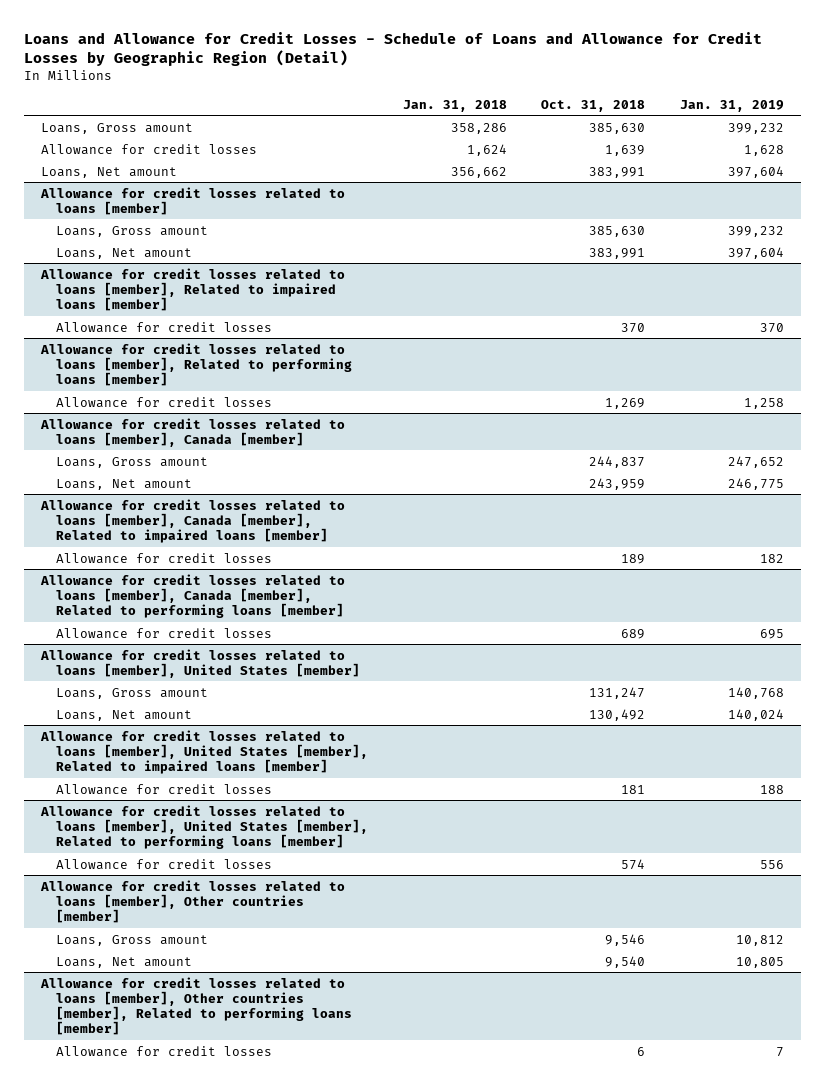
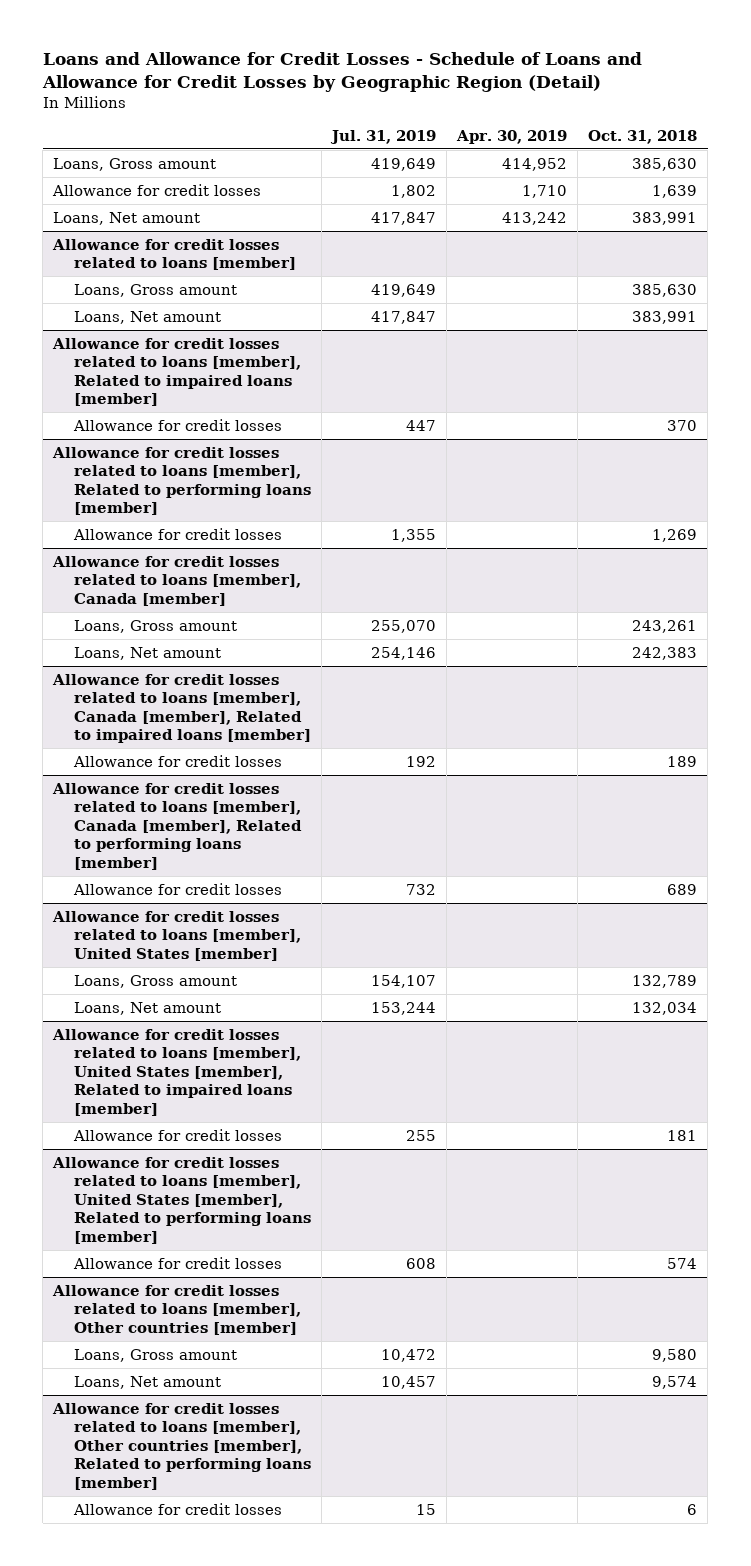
[402,99,507,112] Jan. 31, 2018 -> none
[679,99,784,112] Jan. 31, 2019 -> none
none -> [330,129,437,144] Jul. 31, 2019
none -> [456,129,568,144] Apr. 30, 2019
[589,455,646,468] 244,837 -> [632,619,698,633] 243,261
[589,477,646,490] 243,959 -> [632,646,698,660] 242,383
[589,686,646,699] 131,247 -> [632,974,698,988] 132,789
[589,708,646,721] 130,492 -> [632,1001,698,1015] 132,034
[605,933,646,946] 9,546 -> [652,1348,698,1362] 9,580
[605,955,646,968] 9,540 -> [652,1375,698,1389] 9,574

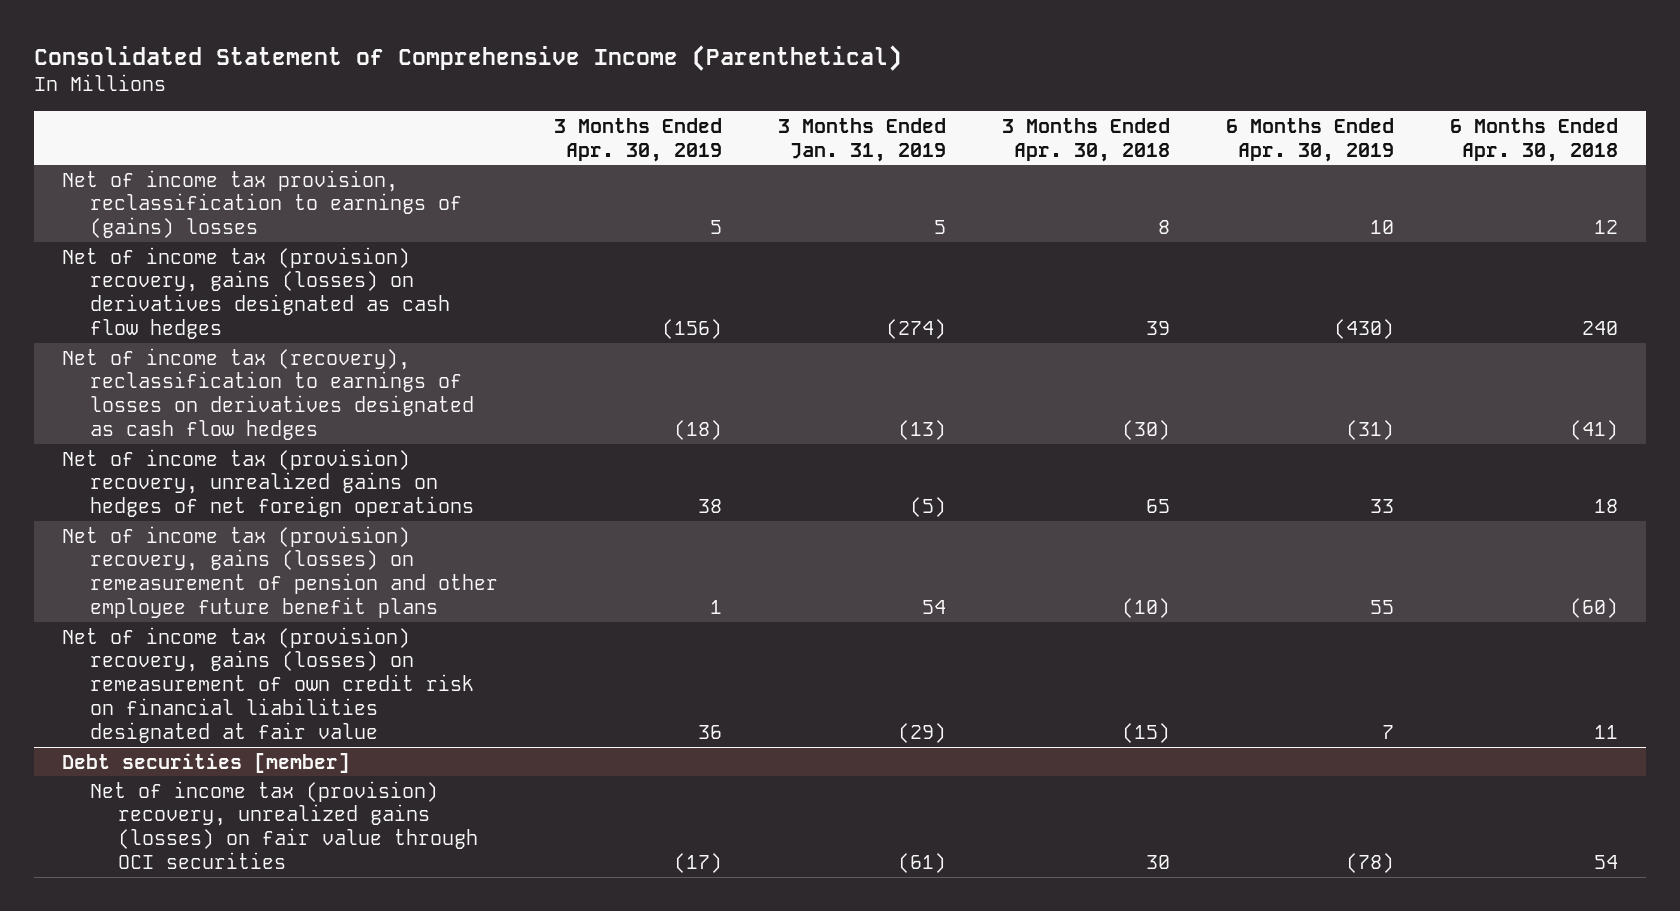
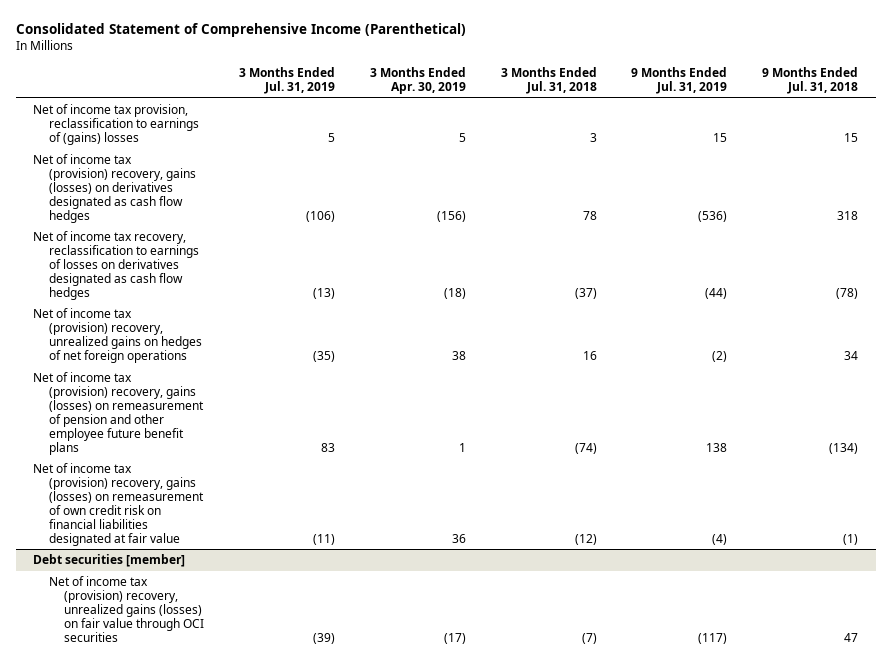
[777,117,946,162] 3 Months Ended Jan. 31, 2019 -> none
[1001,117,1170,162] 3 Months Ended Apr. 30, 2018 -> none
[1225,117,1394,162] 6 Months Ended Apr. 30, 2019 -> none
[1449,117,1618,162] 6 Months Ended Apr. 30, 2018 -> none
none -> [238,67,335,95] 3 Months Ended Jul. 31, 2019
none -> [500,67,597,95] 3 Months Ended Jul. 31, 2018
none -> [631,67,728,95] 9 Months Ended Jul. 31, 2019
none -> [762,67,859,95] 9 Months Ended Jul. 31, 2018
[62,347,474,441] Net of income tax (recovery), reclassification to earnings of losses on derivatives designated as cash flow hedges -> [33,231,199,300] Net of income tax recovery, reclassification to earnings of losses on derivatives designated as cash flow hedges

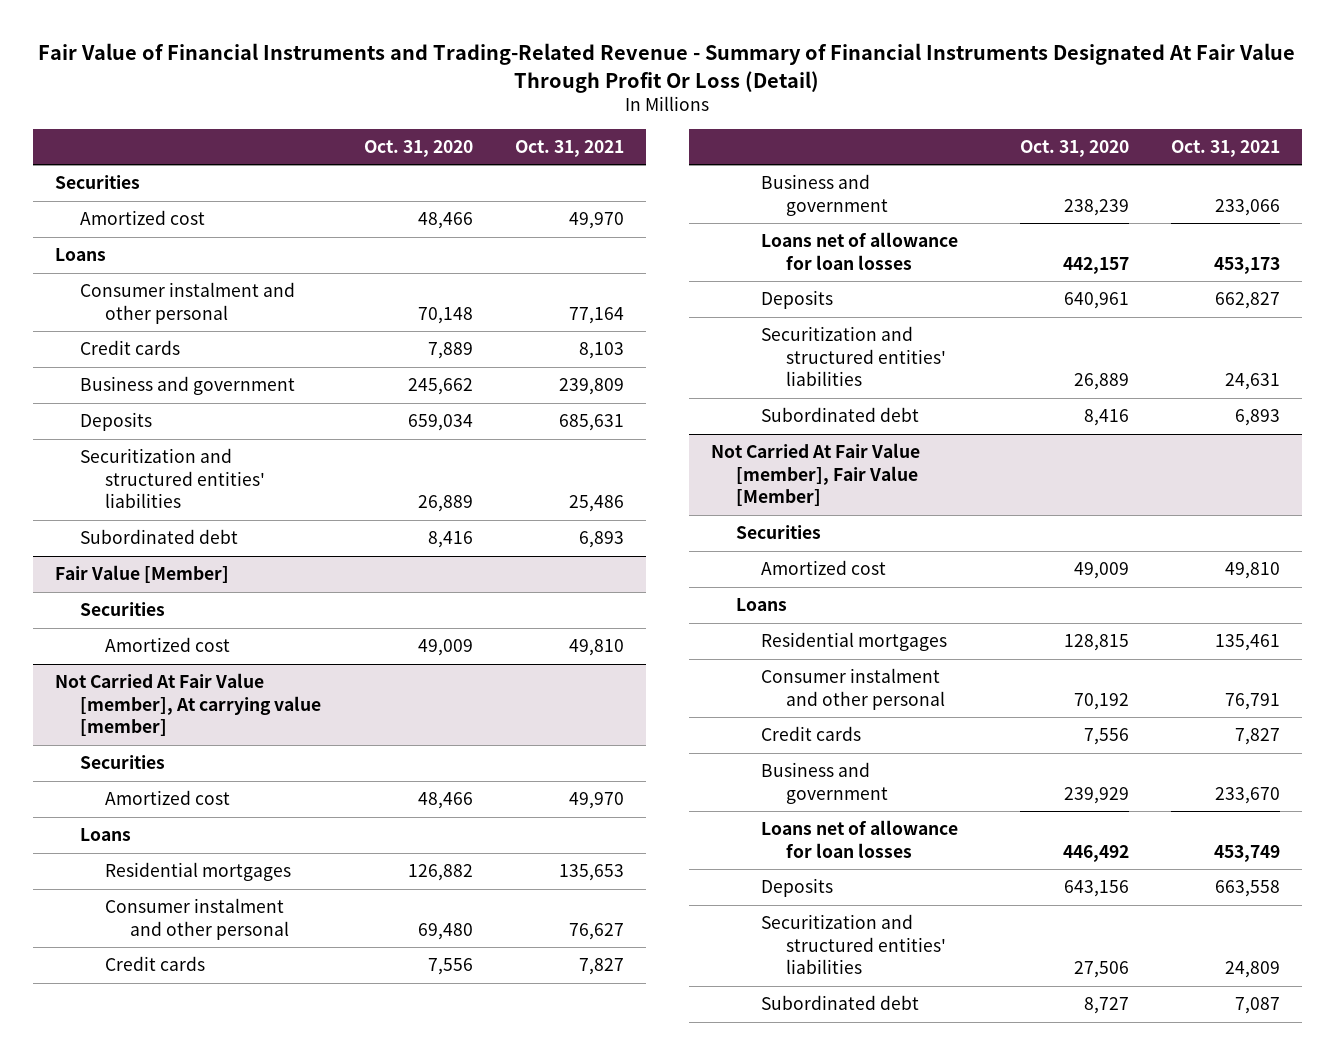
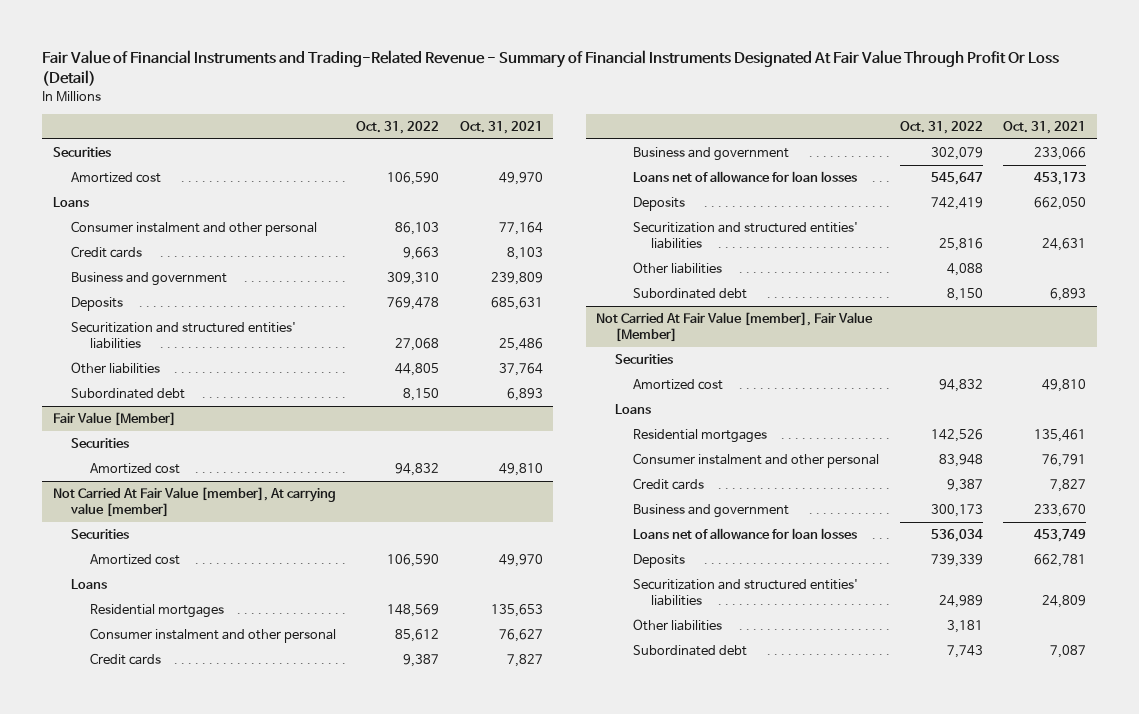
[363,139,473,157] Oct. 31, 2020 -> none
none -> [356,120,440,134] Oct. 31, 2022
none -> [71,362,161,375] Other liabilities
[1215,292,1281,310] 662,827 -> [1034,197,1087,211] 662,050
none -> [633,262,723,275] Other liabilities
[1215,880,1281,898] 663,558 -> [1034,554,1087,568] 662,781
none -> [633,619,723,632] Other liabilities

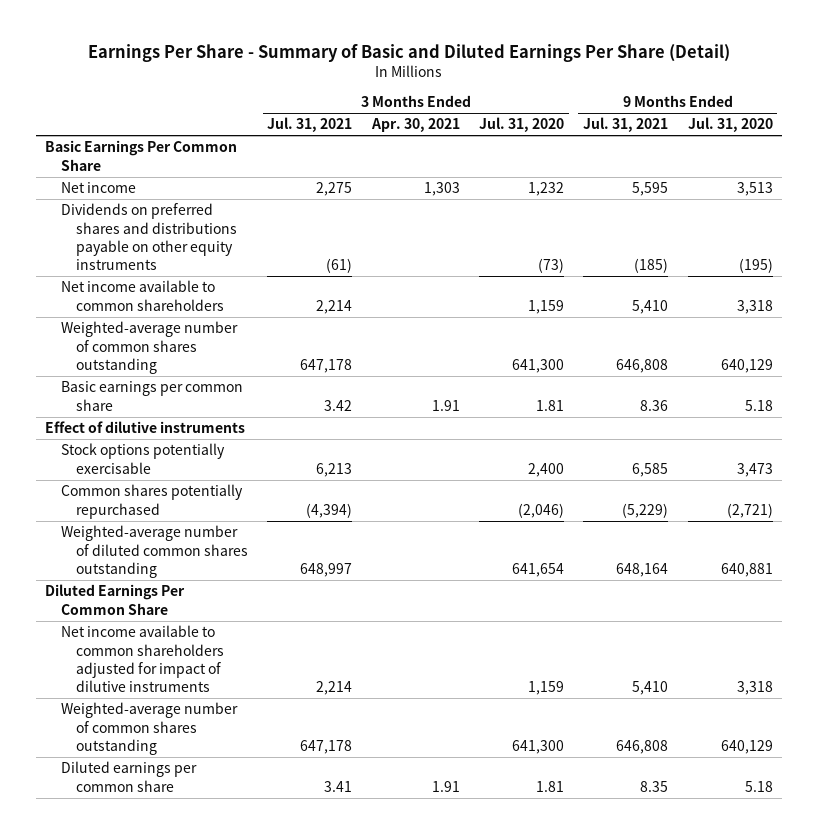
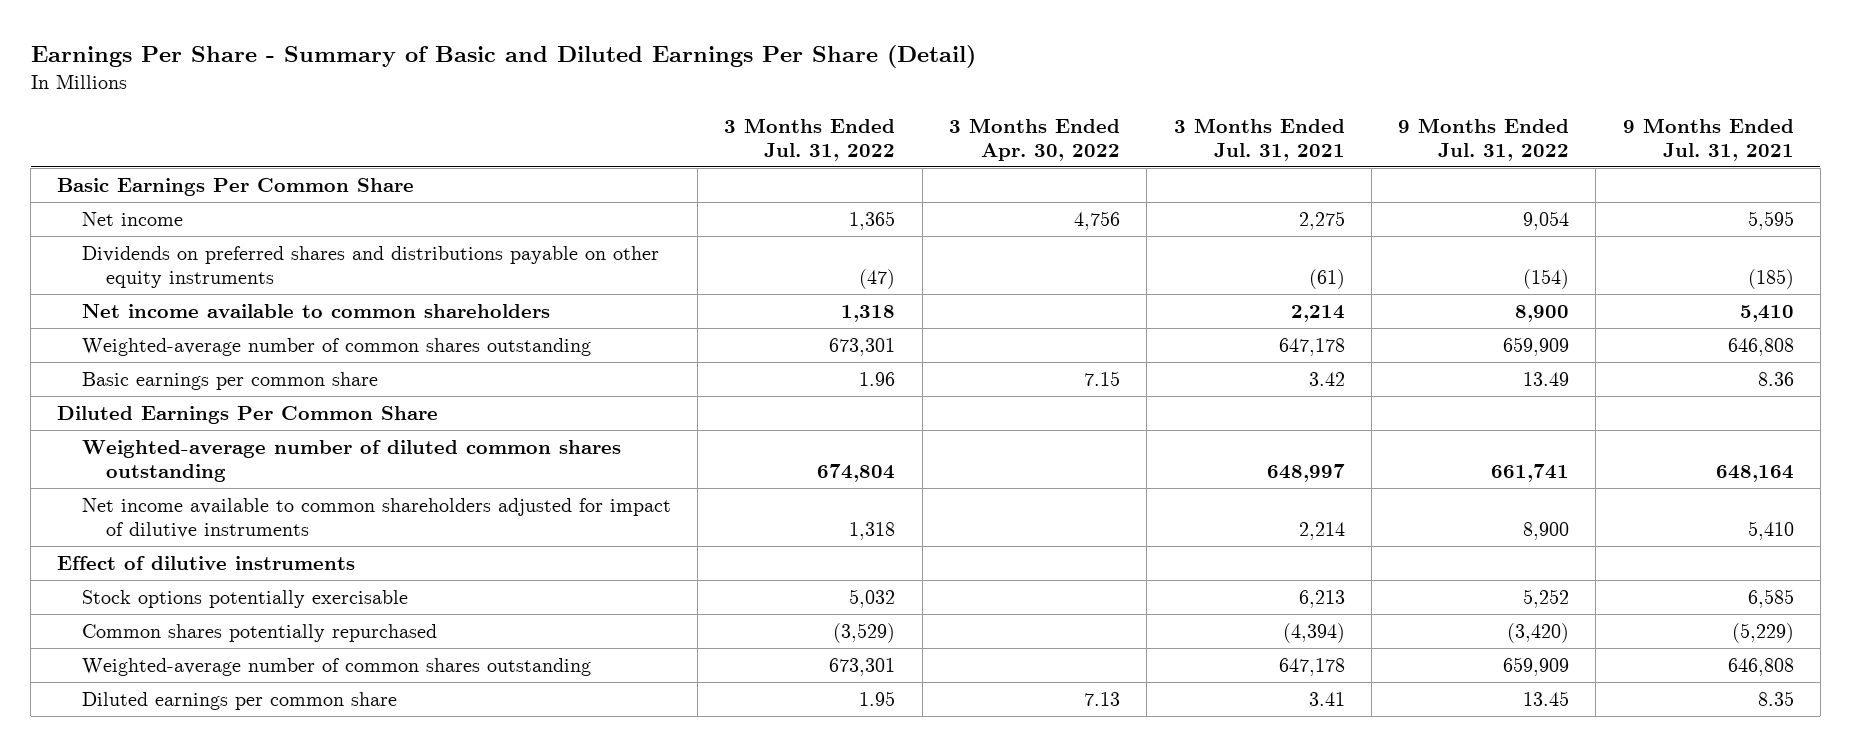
[370,118,460,133] Apr. 30, 2021 -> none
[478,117,564,133] Jul. 31, 2020 -> none
[687,117,773,133] Jul. 31, 2020 -> none
none -> [724,118,896,161] 3 Months Ended Jul. 31, 2022
none -> [948,118,1120,161] 3 Months Ended Apr. 30, 2022
none -> [1398,118,1570,161] 9 Months Ended Jul. 31, 2022
[45,584,186,615] Diluted Earnings Per Common Share -> [57,406,439,425] Diluted Earnings Per Common Share
[60,525,249,578] Weighted-average number of diluted common shares outstanding -> [81,440,621,482] Weighted-average number of diluted common shares outstanding
[60,625,225,693] Net income available to common shareholders adjusted for impact of dilutive instruments -> [81,498,671,538] Net income available to common shareholders adjusted for impact of dilutive instruments

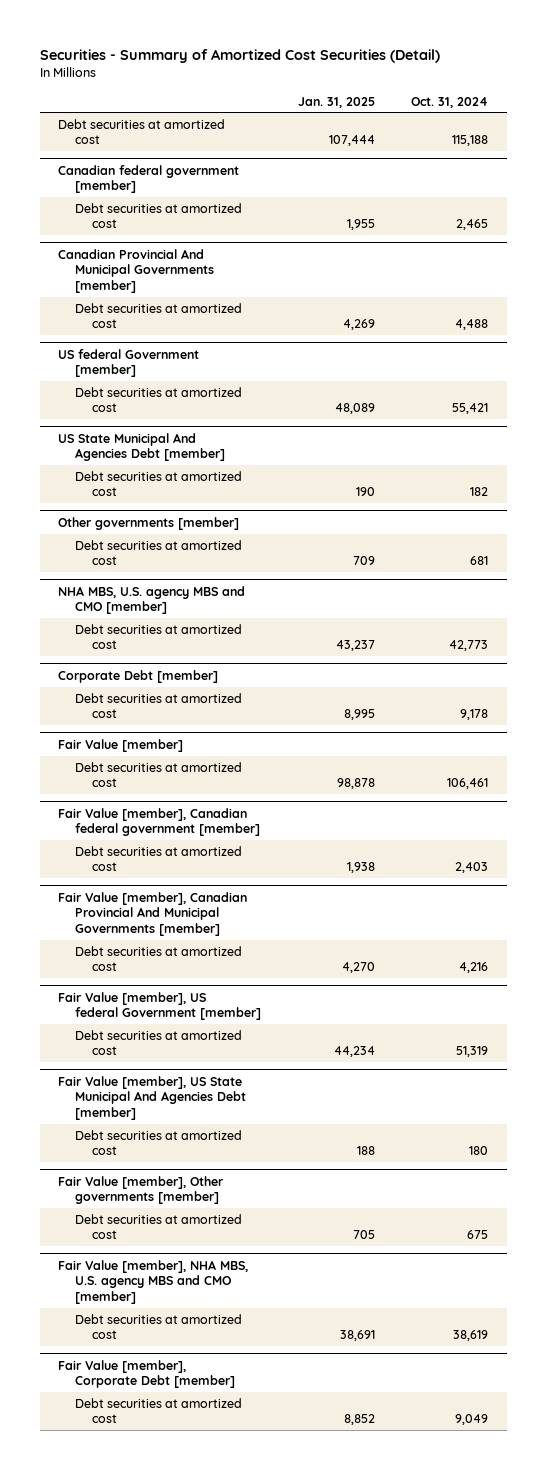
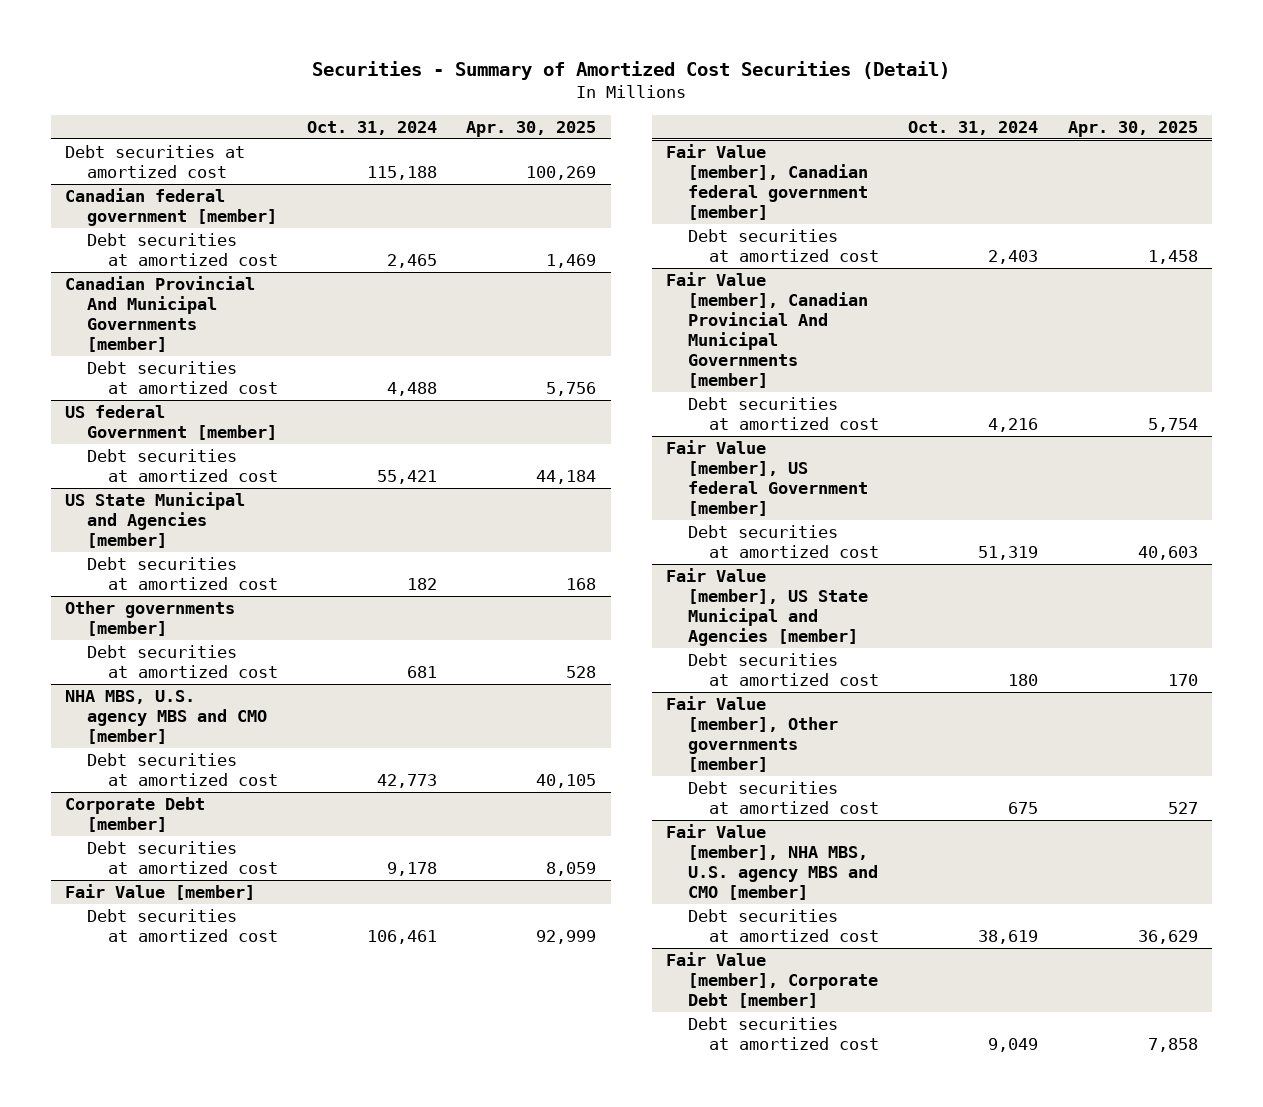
[297,96,375,108] Jan. 31, 2025 -> none
none -> [466,120,597,137] Apr. 30, 2025
[58,432,226,462] US State Municipal And Agencies Debt [member] -> [65,492,246,548] US State Municipal and Agencies [member]
[58,1075,247,1120] Fair Value [member], US State Municipal And Agencies Debt [member] -> [666,568,868,646] Fair Value [member], US State Municipal and Agencies [member]

